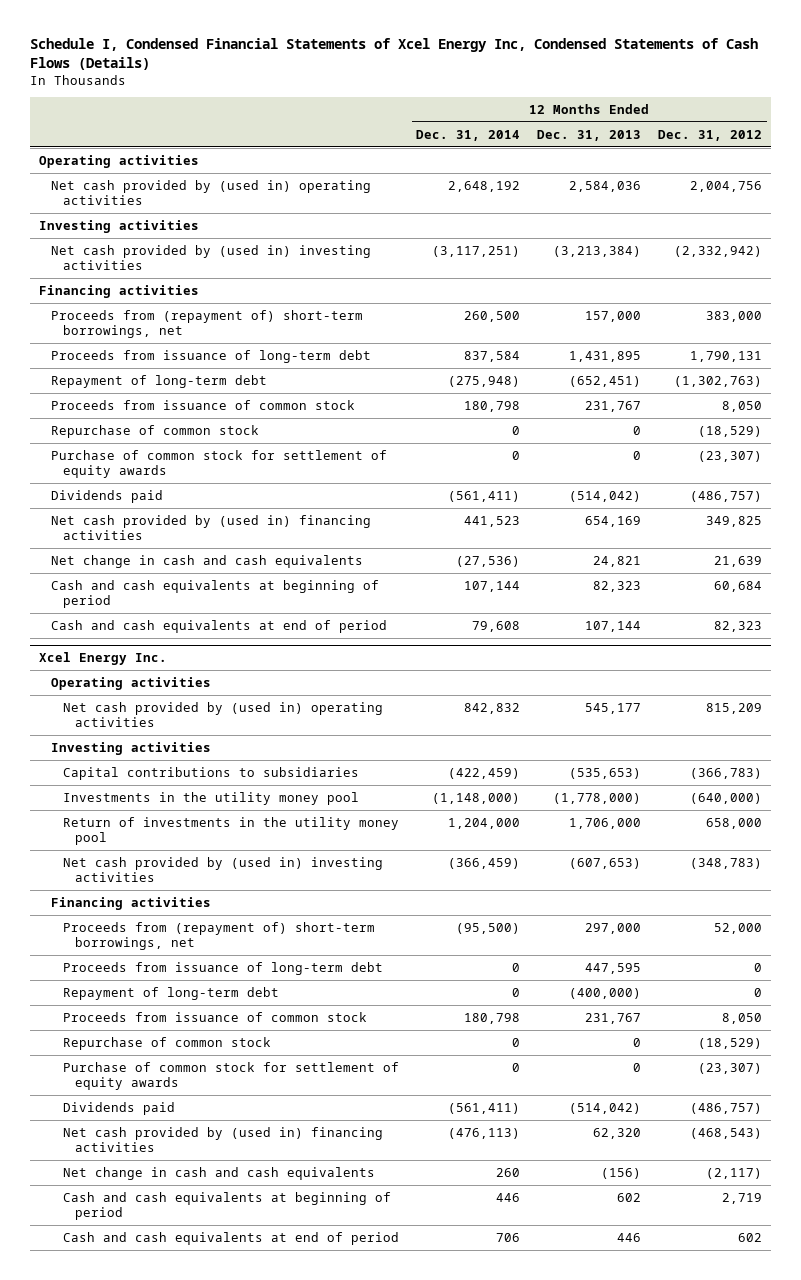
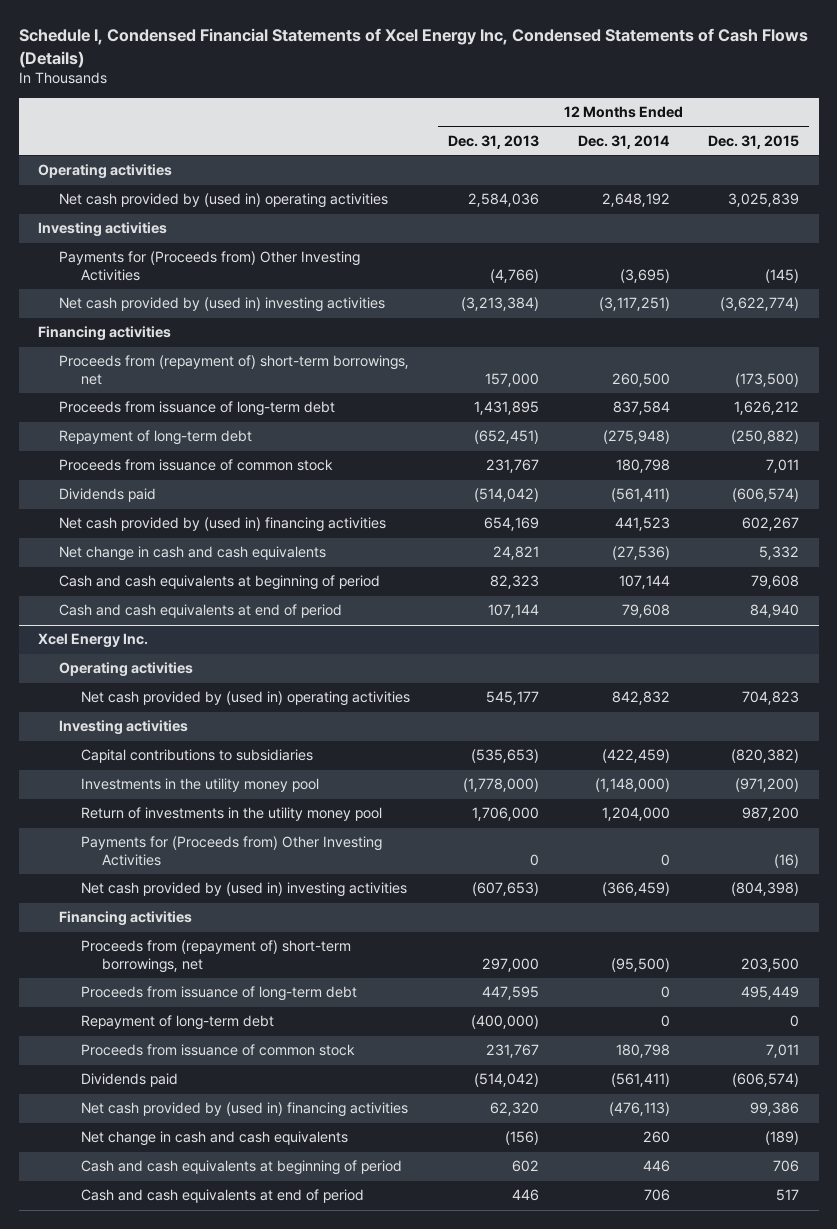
[658,129,763,141] Dec. 31, 2012 -> none
none -> [708,134,800,149] Dec. 31, 2015
none -> [59,251,361,282] Payments for (Proceeds from) Other Investing Activities
[50,424,259,438] Repurchase of common stock -> none
[50,449,387,479] Purchase of common stock for settlement of equity awards -> none
none -> [80,836,382,867] Payments for (Proceeds from) Other Investing Activities
[62,1036,271,1050] Repurchase of common stock -> none
[62,1061,399,1091] Purchase of common stock for settlement of equity awards -> none

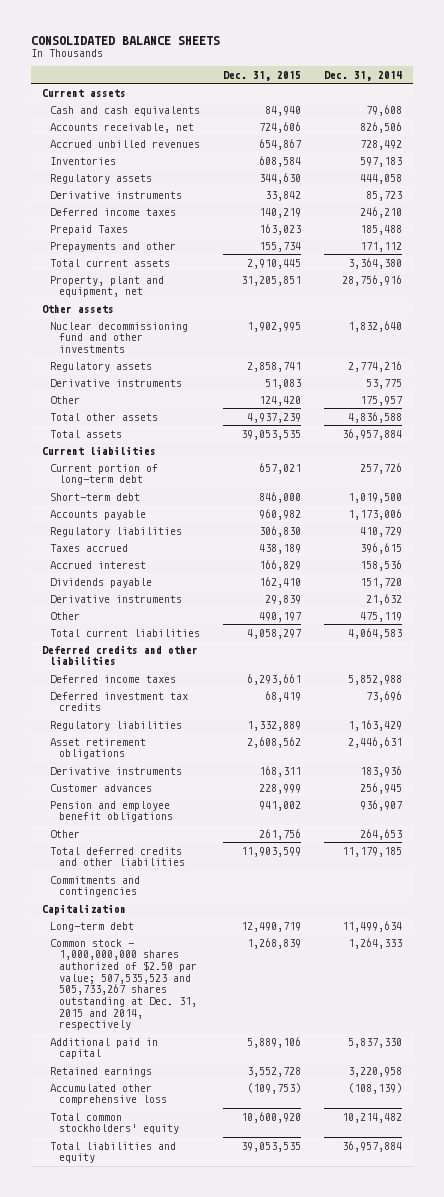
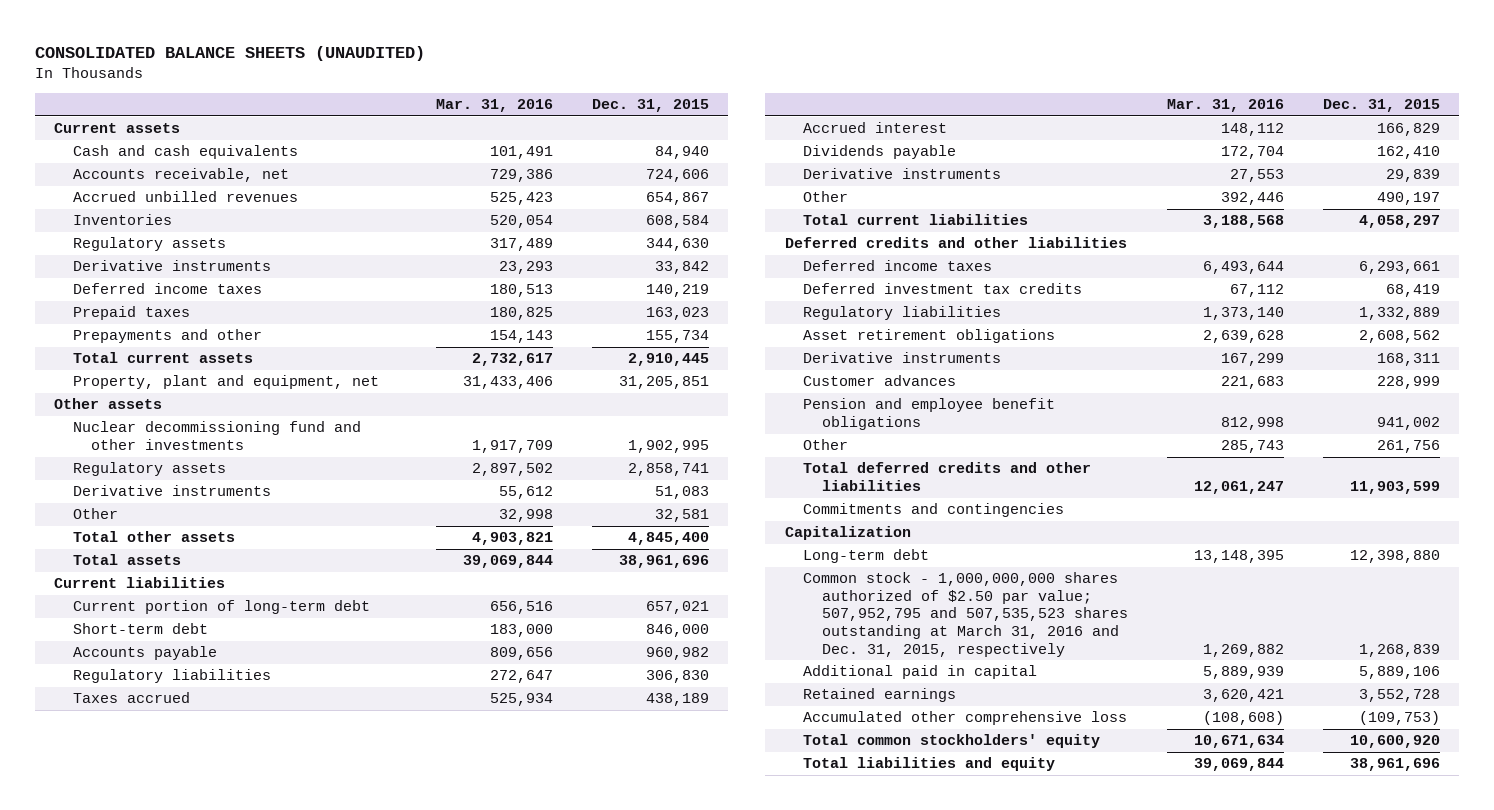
[30,35,220,45] CONSOLIDATED BALANCE SHEETS -> [34,45,425,61] CONSOLIDATED BALANCE SHEETS (UNAUDITED)
[323,71,402,82] Dec. 31, 2014 -> none
none -> [436,99,554,113] Mar. 31, 2016
[50,224,129,235] Prepaid Taxes -> [72,306,190,321] Prepaid taxes
[259,395,302,406] 124,420 -> [654,509,709,523] 32,581
[247,412,302,423] 4,937,239 -> [627,532,709,546] 4,845,400
[241,429,302,440] 39,053,535 -> [618,555,709,569] 38,961,696
[241,921,302,932] 12,490,719 -> [1349,550,1440,564] 12,398,880
[50,938,198,1031] Common stock - 1,000,000,000 shares authorized of $2.50 par value; 507,535,523 and 505,733,267 shares outstanding at Dec. 31, 2015 and 2014, respectively -> [803,572,1129,657] Common stock - 1,000,000,000 shares authorized of $2.50 par value; 507,952,795 and 507,535,523 shares outstanding at March 31, 2016 and Dec. 31, 2015, respectively
[241,1141,302,1152] 39,053,535 -> [1349,758,1440,772] 38,961,696

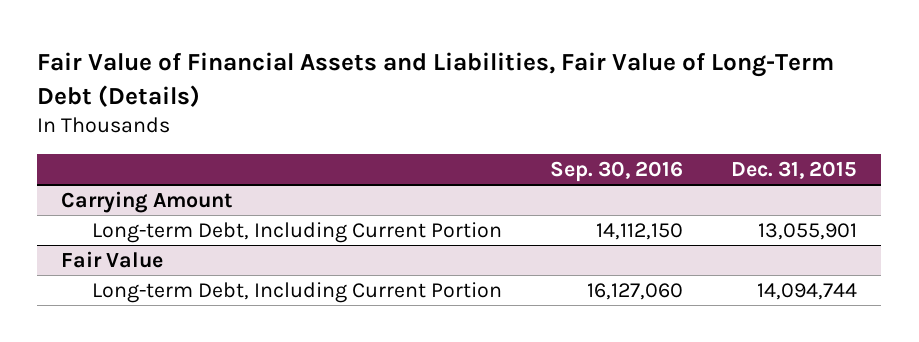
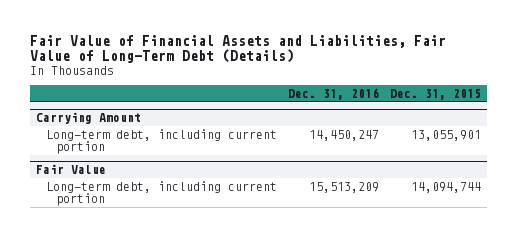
[549,160,683,182] Sep. 30, 2016 -> none
none -> [288,88,380,101] Dec. 31, 2016
[91,221,502,243] Long-term Debt, Including Current Portion -> [45,128,277,155] Long-term debt, including current portion
[91,281,502,303] Long-term Debt, Including Current Portion -> [45,180,277,207] Long-term debt, including current portion

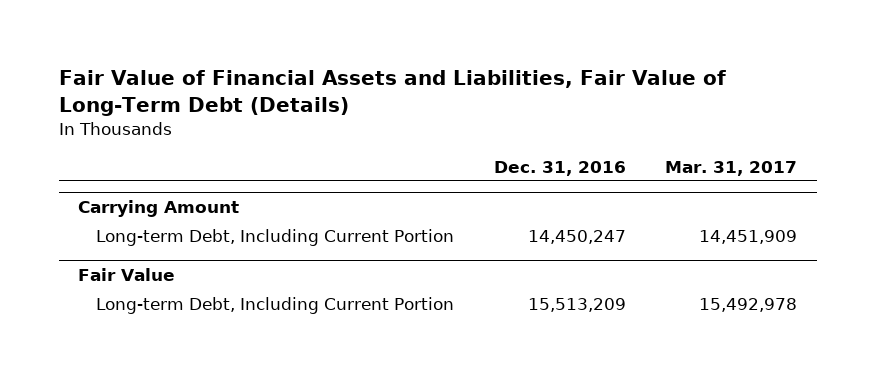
[390,89,482,101] Dec. 31, 2015 -> none
none -> [665,160,798,176] Mar. 31, 2017
[45,128,277,155] Long-term debt, including current portion -> [95,228,454,246] Long-term Debt, Including Current Portion
[45,180,277,207] Long-term debt, including current portion -> [95,296,454,314] Long-term Debt, Including Current Portion

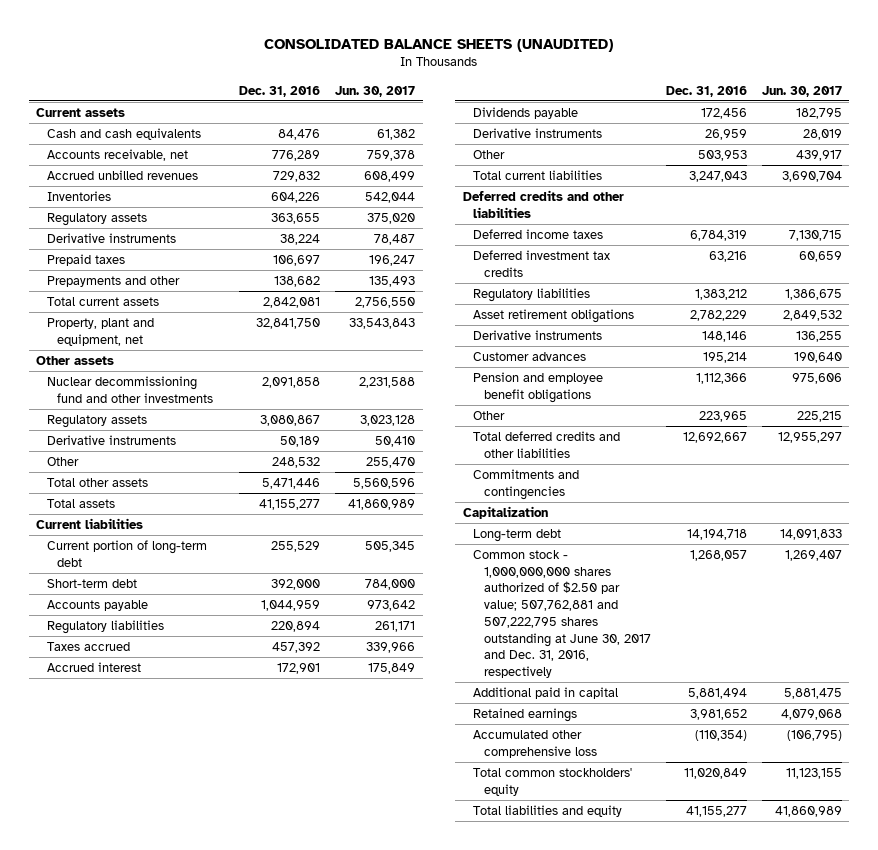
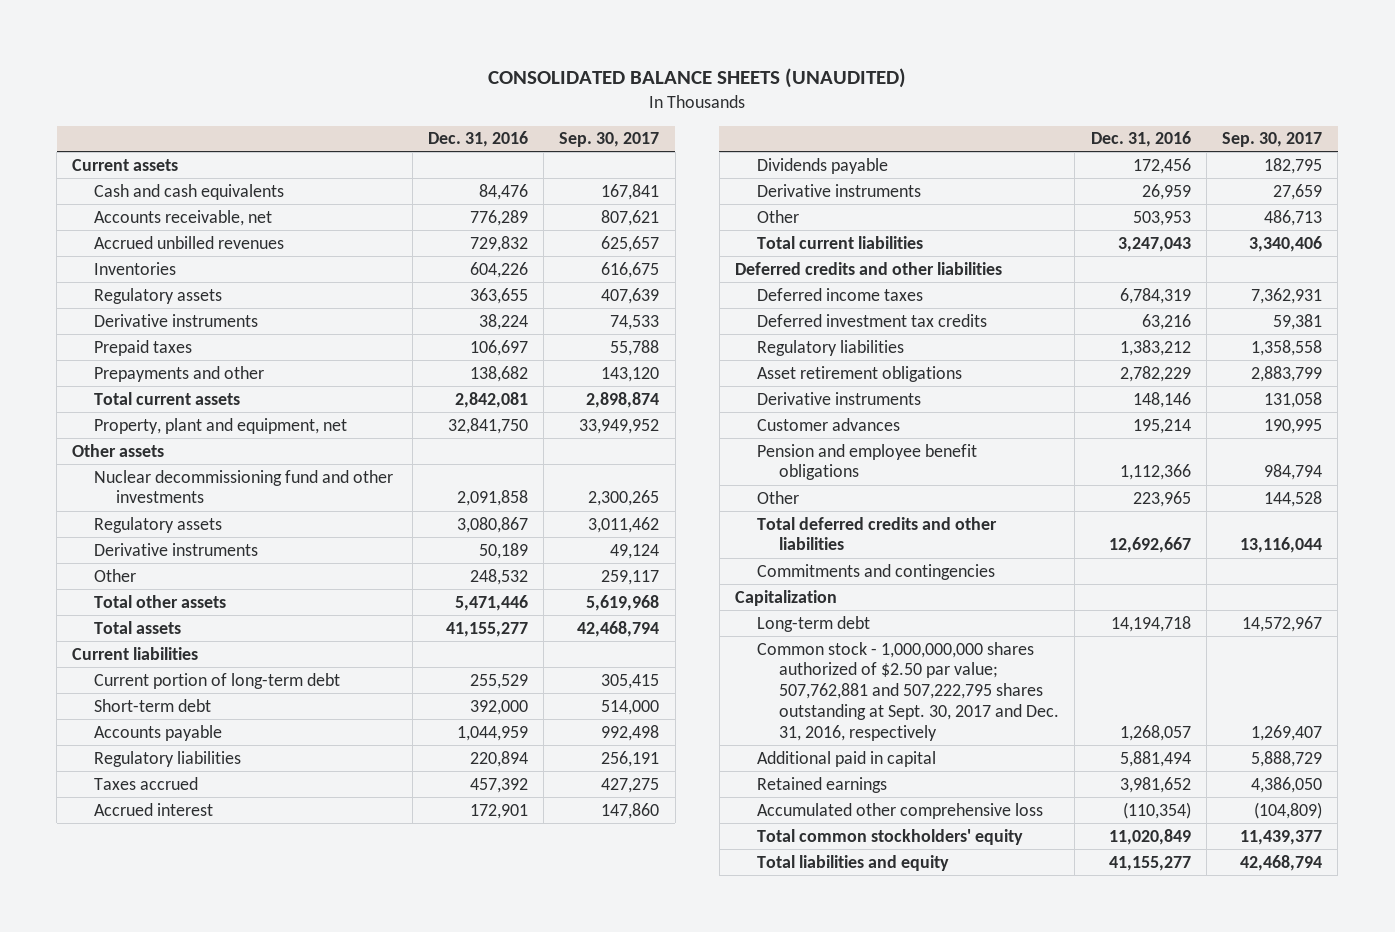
[335,85,416,97] Jun. 30, 2017 -> none
none -> [559,132,660,148] Sep. 30, 2017
[473,550,651,678] Common stock - 1,000,000,000 shares authorized of $2.50 par value; 507,762,881 and 507,222,795 shares outstanding at June 30, 2017 and Dec. 31, 2016, respectively -> [757,641,1060,741] Common stock - 1,000,000,000 shares authorized of $2.50 par value; 507,762,881 and 507,222,795 shares outstanding at Sept. 30, 2017 and Dec. 31, 2016, respectively

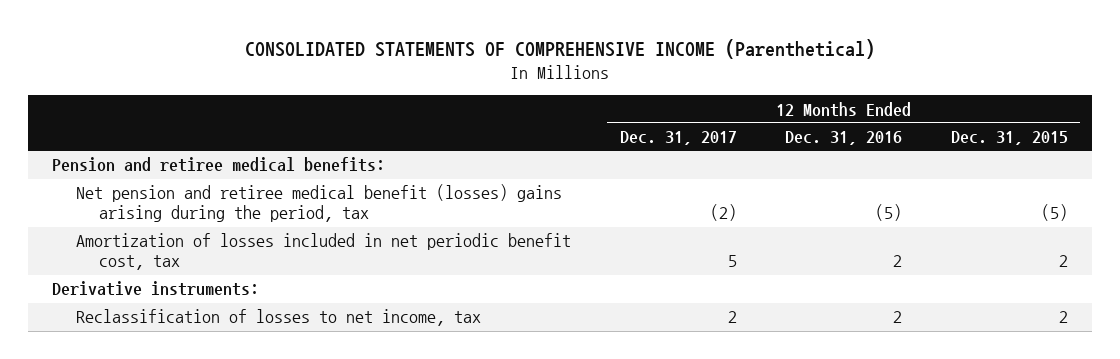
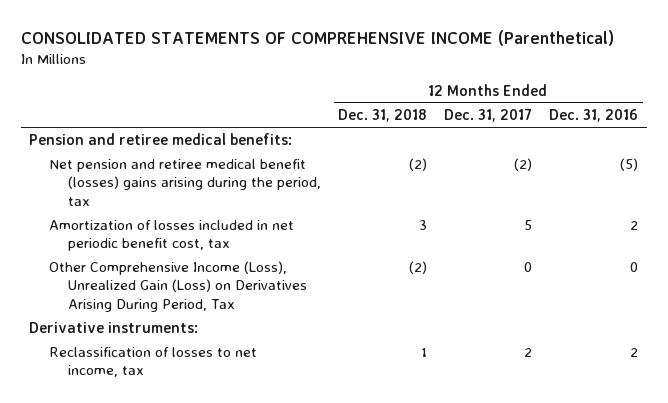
[951,131,1069,146] Dec. 31, 2015 -> none
none -> [338,109,428,123] Dec. 31, 2018
none -> [48,261,308,312] Other Comprehensive Income (Loss), Unrealized Gain (Loss) on Derivatives Arising During Period, Tax

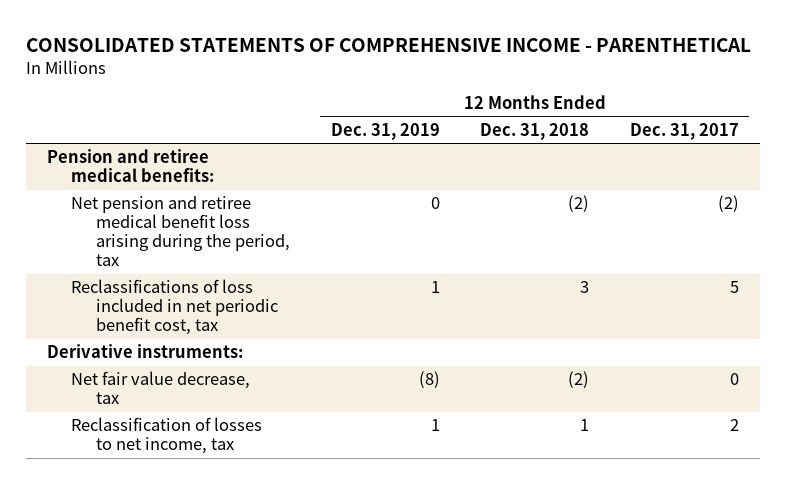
[20,29,614,46] CONSOLIDATED STATEMENTS OF COMPREHENSIVE INCOME (Parenthetical) -> [26,37,752,52] CONSOLIDATED STATEMENTS OF COMPREHENSIVE INCOME - PARENTHETICAL
[549,109,639,123] Dec. 31, 2016 -> none
none -> [330,123,440,141] Dec. 31, 2019
[48,261,308,312] Other Comprehensive Income (Loss), Unrealized Gain (Loss) on Derivatives Arising During Period, Tax -> none
[48,159,322,206] Net pension and retiree medical benefit (losses) gains arising during the period, tax -> [71,196,290,267] Net pension and retiree medical benefit loss arising during the period, tax
[48,220,294,252] Amortization of losses included in net periodic benefit cost, tax -> [71,279,278,336] Reclassifications of loss included in net periodic benefit cost, tax
none -> [71,371,251,405] Net fair value decrease, tax

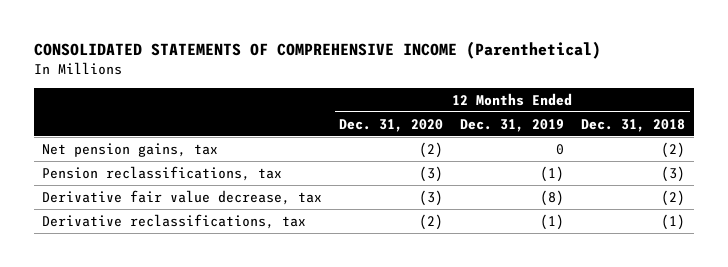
[26,37,752,52] CONSOLIDATED STATEMENTS OF COMPREHENSIVE INCOME - PARENTHETICAL -> [33,41,601,60] CONSOLIDATED STATEMENTS OF COMPREHENSIVE INCOME (Parenthetical)
[630,123,740,141] Dec. 31, 2017 -> none
none -> [339,118,444,132] Dec. 31, 2020
[46,149,215,183] Pension and retiree medical benefits: -> none
[71,279,278,336] Reclassifications of loss included in net periodic benefit cost, tax -> none
[46,344,243,359] Derivative instruments: -> none
[71,196,290,267] Net pension and retiree medical benefit loss arising during the period, tax -> [42,142,219,157] Net pension gains, tax
none -> [42,165,283,181] Pension reclassifications, tax
[71,371,251,405] Net fair value decrease, tax -> [42,189,323,205] Derivative fair value decrease, tax
[71,417,263,455] Reclassification of losses to net income, tax -> [42,213,307,229] Derivative reclassifications, tax
[430,419,440,432] 1 -> [540,213,565,230] (1)
[580,419,590,432] 1 -> [661,213,686,230] (1)

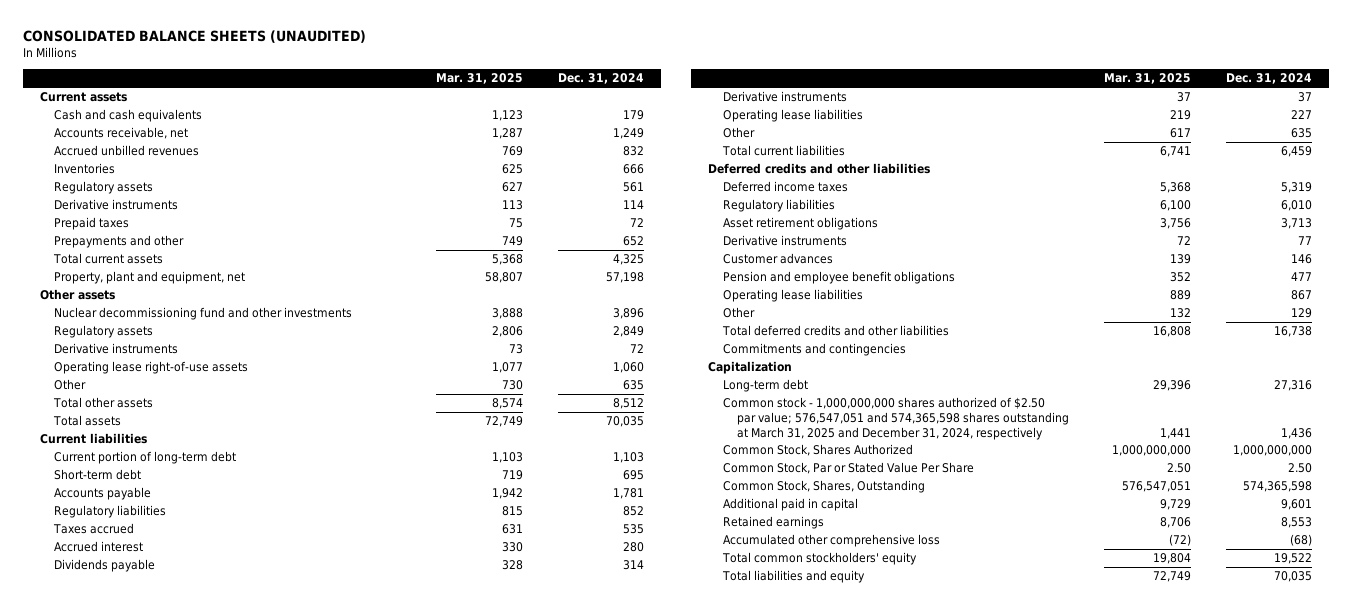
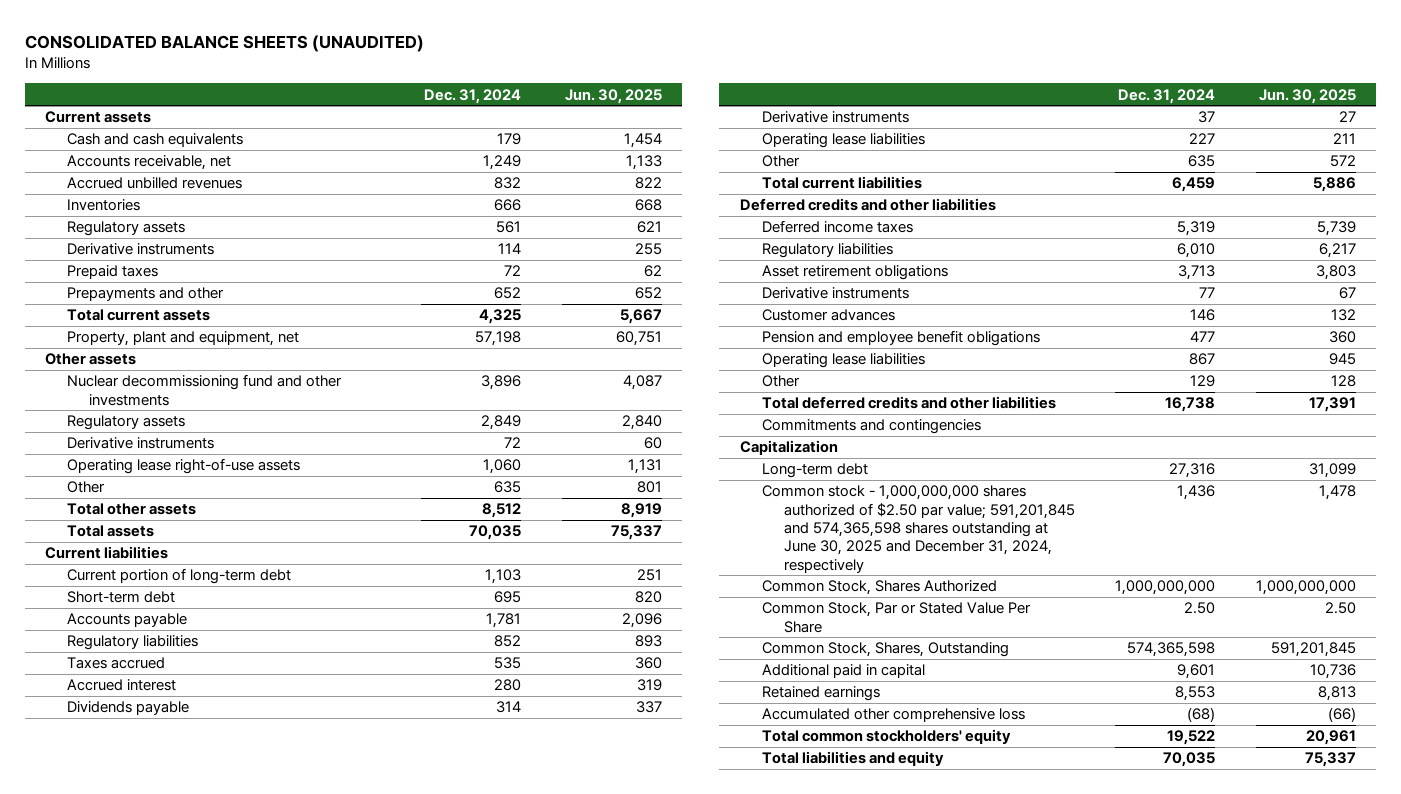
[435,73,523,85] Mar. 31, 2025 -> none
none -> [564,88,662,104] Jun. 30, 2025
[722,397,1069,440] Common stock - 1,000,000,000 shares authorized of $2.50 par value; 576,547,051 and 574,365,598 shares outstanding at March 31, 2025 and December 31, 2024, respectively -> [761,485,1075,573] Common stock - 1,000,000,000 shares authorized of $2.50 par value; 591,201,845 and 574,365,598 shares outstanding at June 30, 2025 and December 31, 2024, respectively

